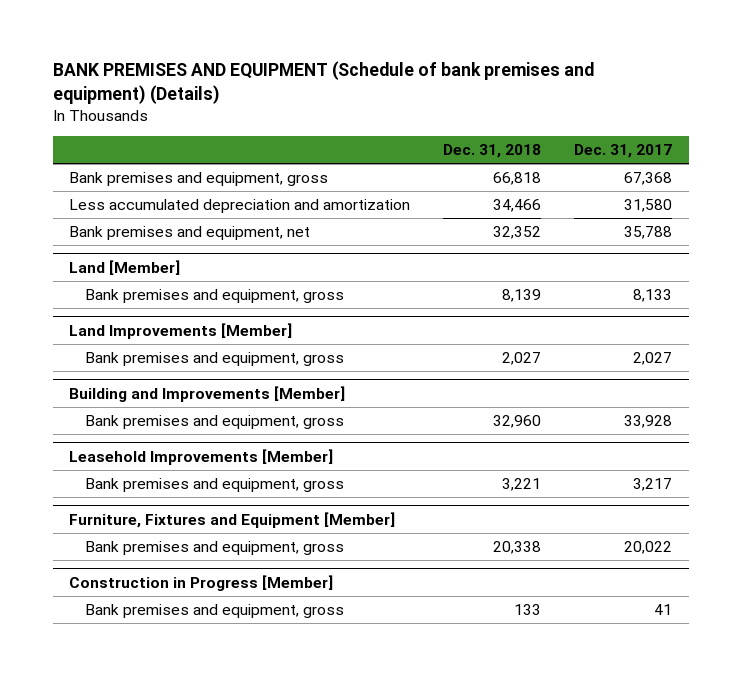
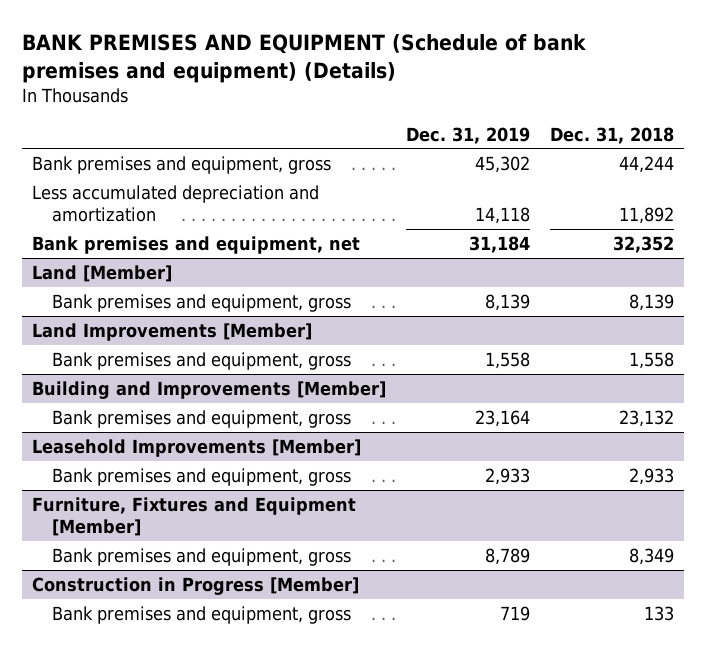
[574,144,673,159] Dec. 31, 2017 -> none
none -> [405,126,530,144] Dec. 31, 2019
[493,171,542,185] 66,818 -> [618,155,674,173] 44,244
[493,198,542,212] 34,466 -> [618,207,674,225] 11,892
[502,351,542,365] 2,027 -> [628,351,674,369] 1,558
[493,414,542,428] 32,960 -> [618,409,674,427] 23,132
[502,477,542,491] 3,221 -> [628,467,674,485] 2,933
[493,540,542,554] 20,338 -> [628,547,674,565] 8,349

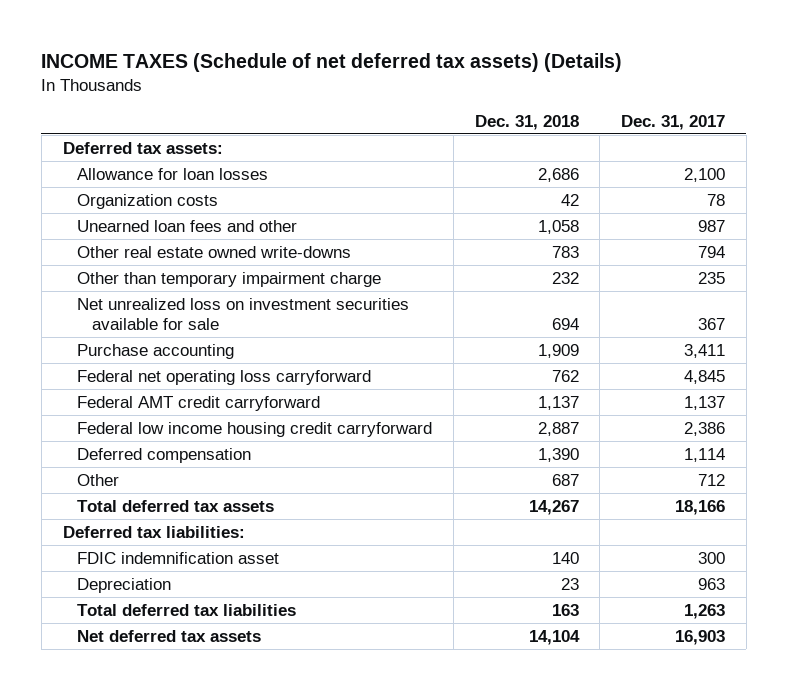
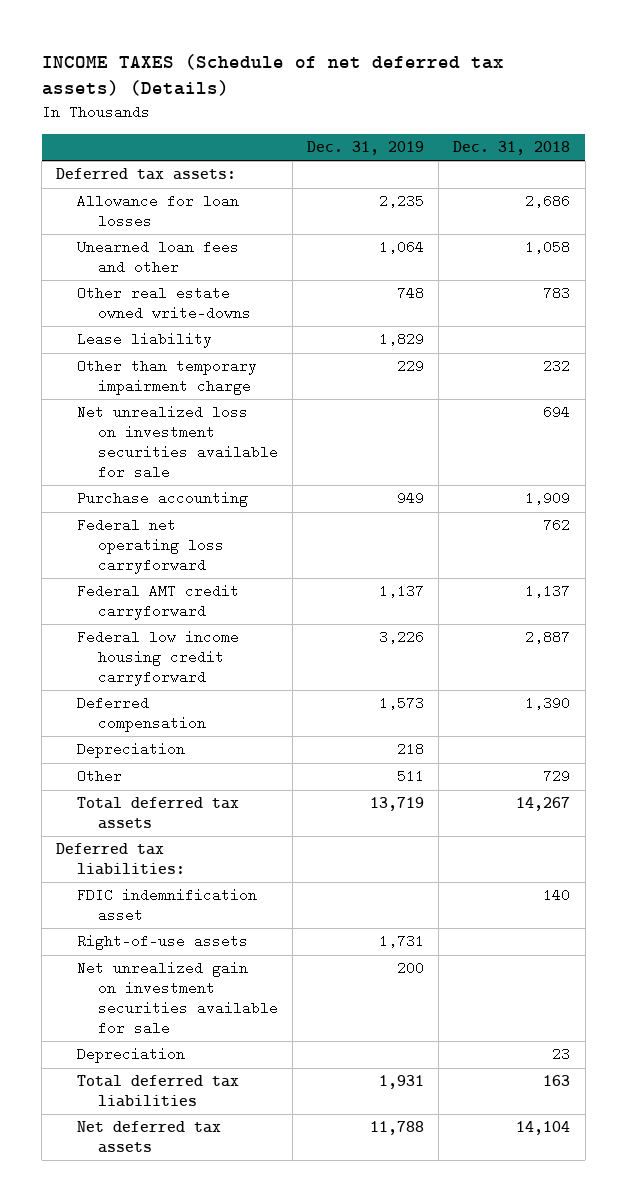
[621,114,726,130] Dec. 31, 2017 -> none
none -> [307,141,425,156] Dec. 31, 2019
[77,193,219,209] Organization costs -> none
none -> [77,332,213,349] Lease liability
none -> [77,742,186,759] Depreciation
[551,473,579,486] 687 -> [543,769,571,784] 729
none -> [77,934,249,951] Right-of-use assets
none -> [77,961,278,1035] Net unrealized gain on investment securities available for sale

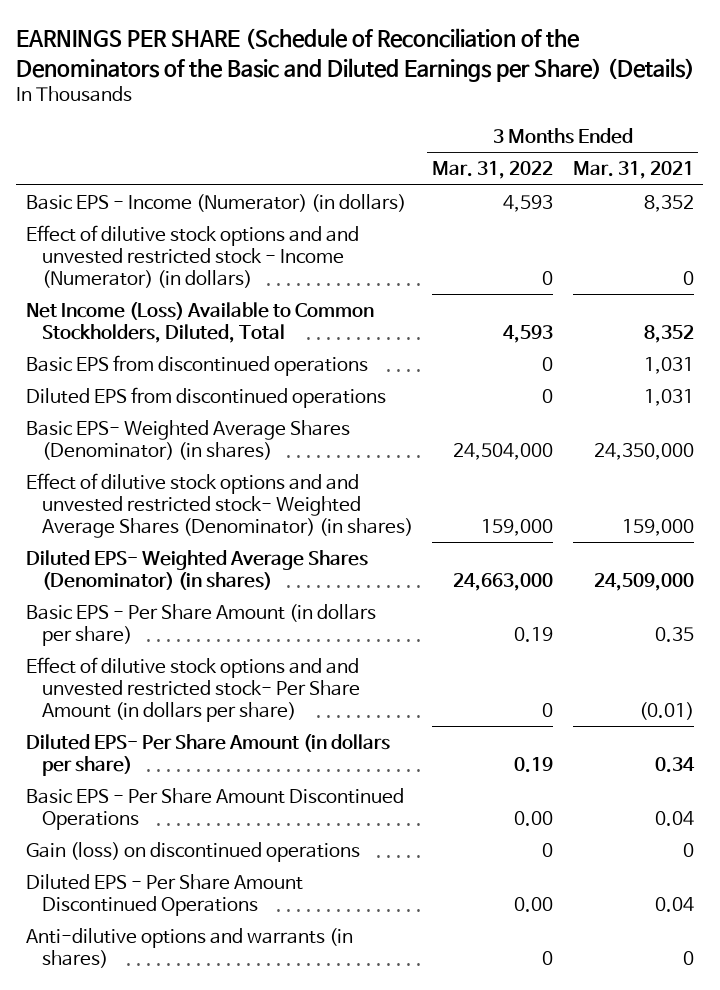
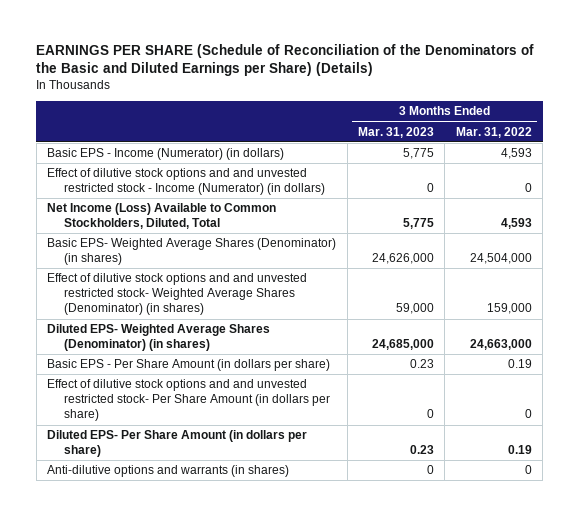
[572,161,694,180] Mar. 31, 2021 -> none
none -> [357,126,434,138] Mar. 31, 2023
[25,354,368,376] Basic EPS from discontinued operations -> none
[25,386,386,408] Diluted EPS from discontinued operations -> none
[25,787,404,830] Basic EPS - Per Share Amount Discontinued Operations -> none
[25,841,360,862] Gain (loss) on discontinued operations -> none
[25,873,303,916] Diluted EPS - Per Share Amount Discontinued Operations -> none

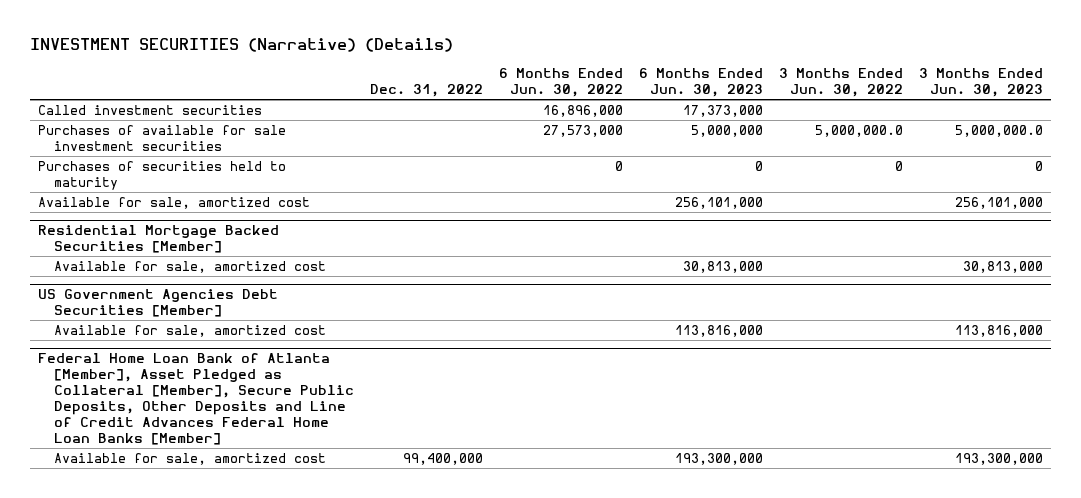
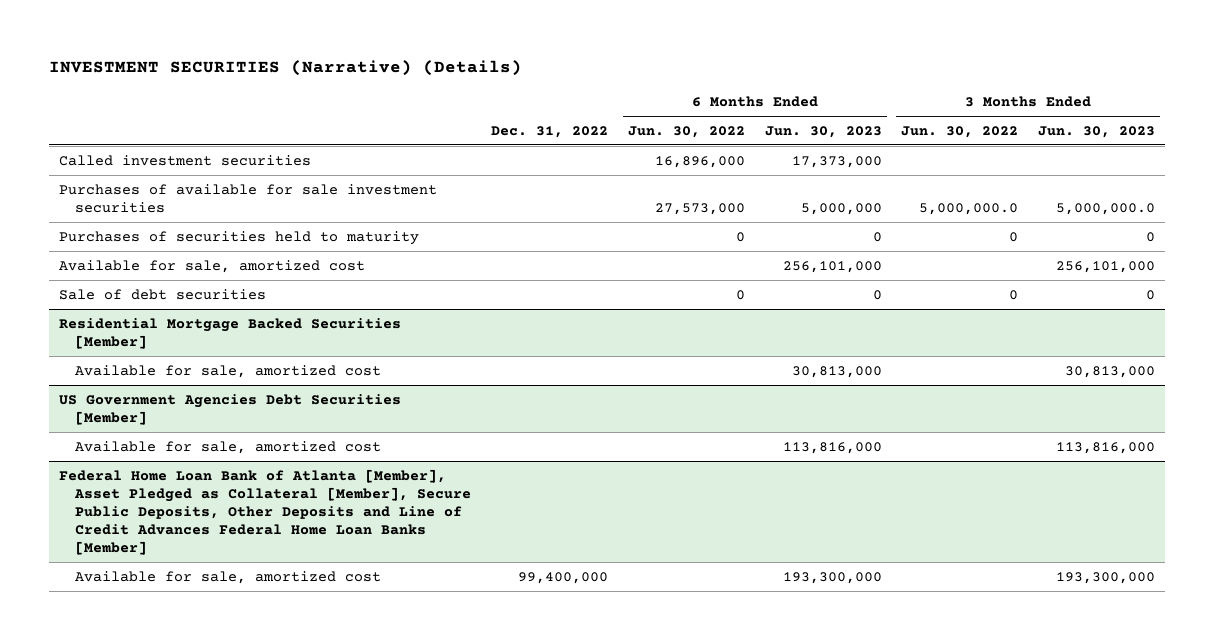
none -> [58,288,266,300] Sale of debt securities

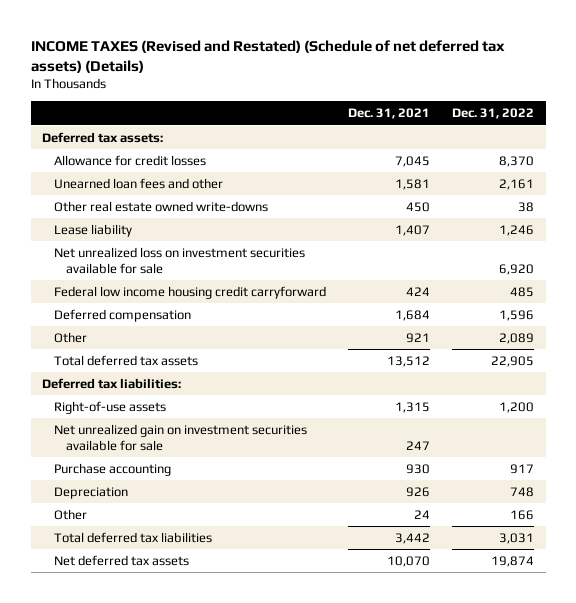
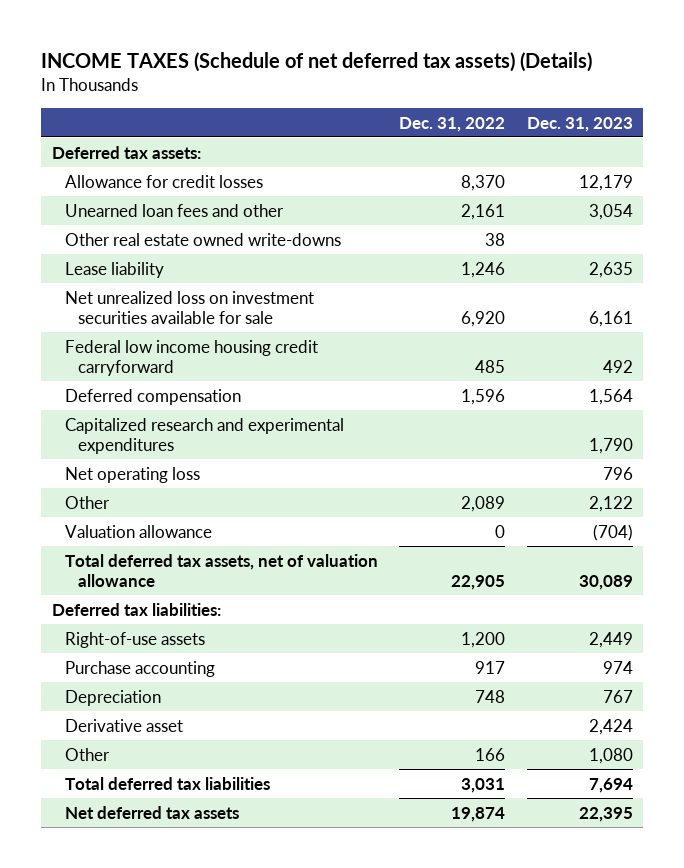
[30,39,505,73] INCOME TAXES (Revised and Restated) (Schedule of net deferred tax assets) (Details) -> [41,51,593,72] INCOME TAXES (Schedule of net deferred tax assets) (Details)
[348,108,431,120] Dec. 31, 2021 -> none
none -> [526,116,633,132] Dec. 31, 2023
none -> [65,417,345,455] Capitalized research and experimental expenditures
none -> [65,466,201,483] Net operating loss
none -> [65,524,213,538] Valuation allowance
[54,354,199,366] Total deferred tax assets -> [65,553,379,588] Total deferred tax assets, net of valuation allowance
[54,423,308,451] Net unrealized gain on investment securities available for sale -> none
none -> [65,718,184,732] Derivative asset

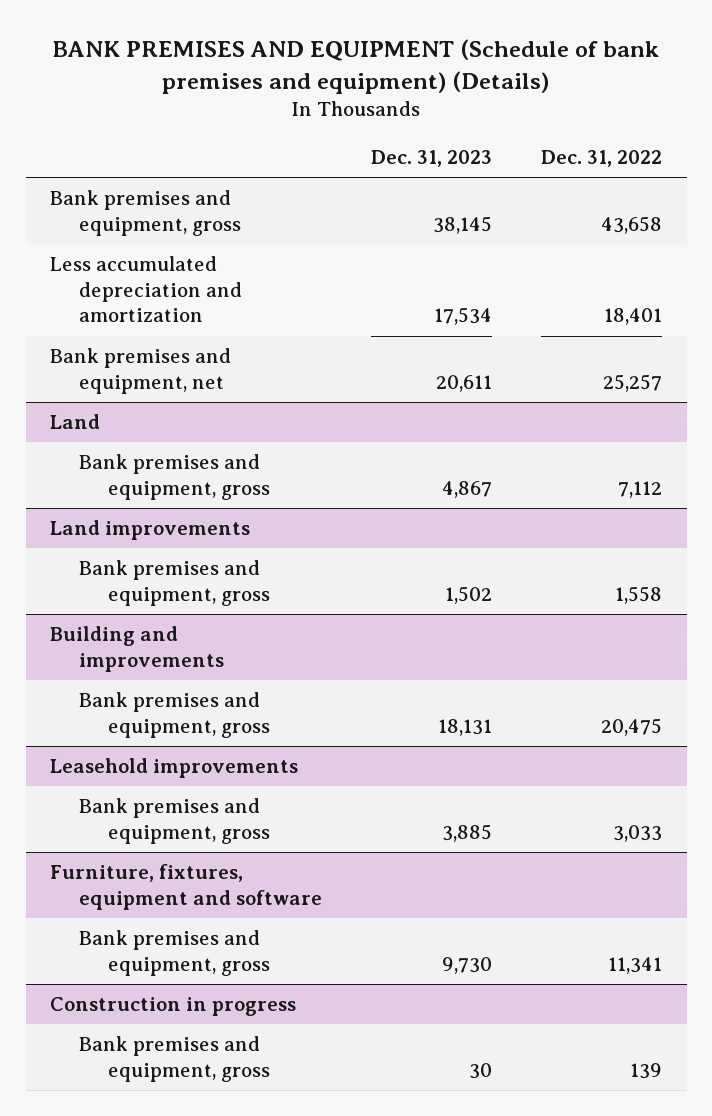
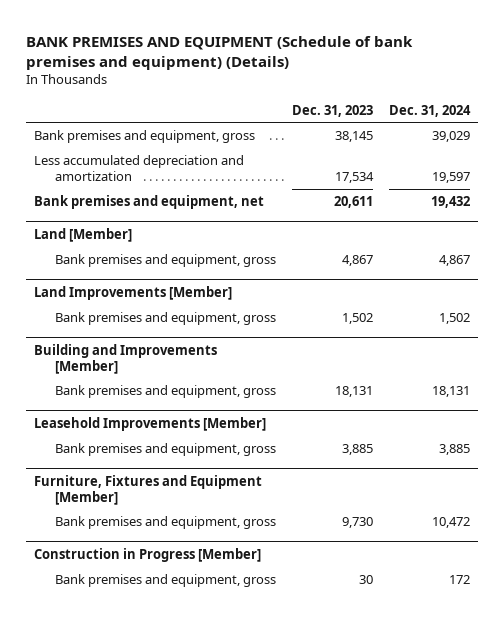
[541,150,663,168] Dec. 31, 2022 -> none
none -> [388,104,471,117] Dec. 31, 2024
[50,414,101,430] Land -> [34,228,133,243] Land [Member]
[50,520,251,541] Land improvements -> [34,286,233,301] Land Improvements [Member]
[50,626,225,672] Building and improvements -> [34,344,218,374] Building and Improvements [Member]
[50,758,299,779] Leasehold improvements -> [34,417,267,432] Leasehold Improvements [Member]
[50,864,323,910] Furniture, fixtures, equipment and software -> [34,475,263,505] Furniture, Fixtures and Equipment [Member]
[50,997,297,1017] Construction in progress -> [34,548,262,563] Construction in Progress [Member]

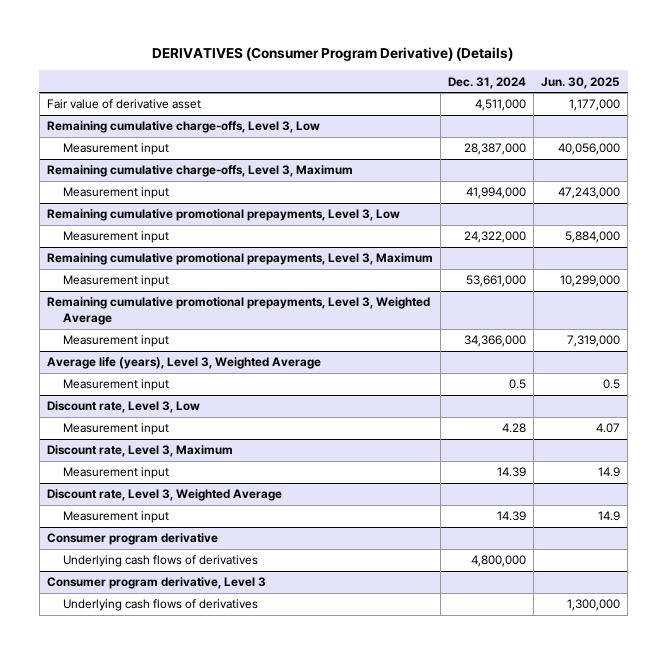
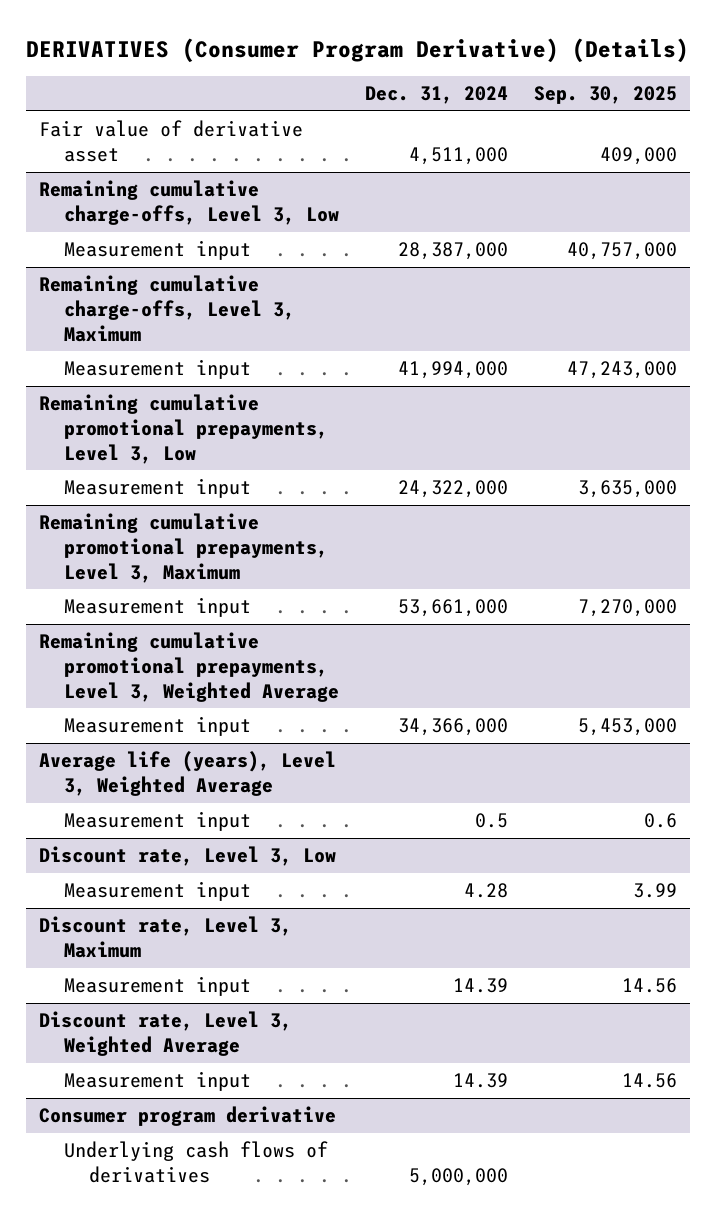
[541,76,621,89] Jun. 30, 2025 -> none
none -> [534,86,678,105] Sep. 30, 2025
[46,577,266,590] Consumer program derivative, Level 3 -> none
[63,599,259,612] Underlying cash flows of derivatives -> none
[470,555,526,568] 4,800,000 -> [409,1167,509,1186] 5,000,000

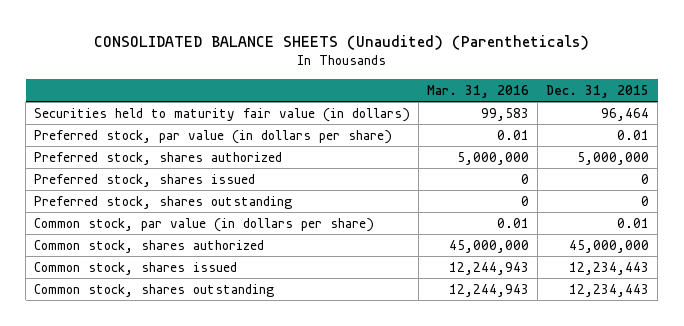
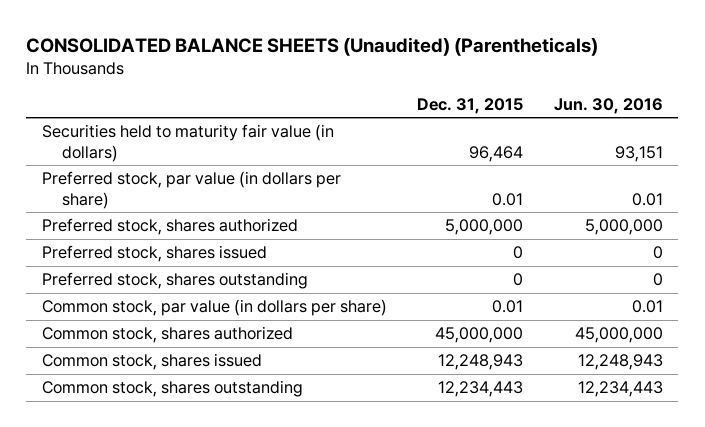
[427,84,530,98] Mar. 31, 2016 -> none
none -> [554,97,664,114] Jun. 30, 2016
[569,261,650,275] 12,234,443 -> [438,354,524,371] 12,248,943

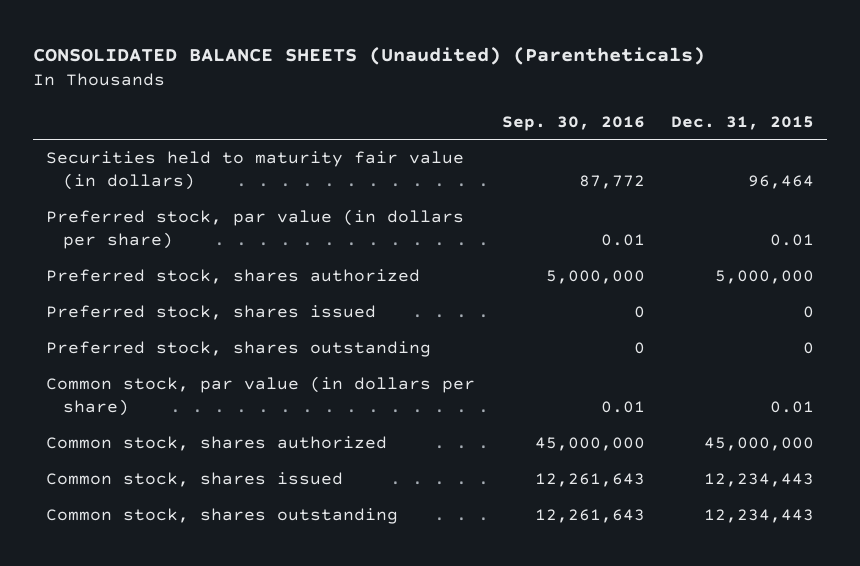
[554,97,664,114] Jun. 30, 2016 -> none
none -> [501,115,645,131] Sep. 30, 2016
[438,354,524,371] 12,248,943 -> [704,473,815,488] 12,234,443

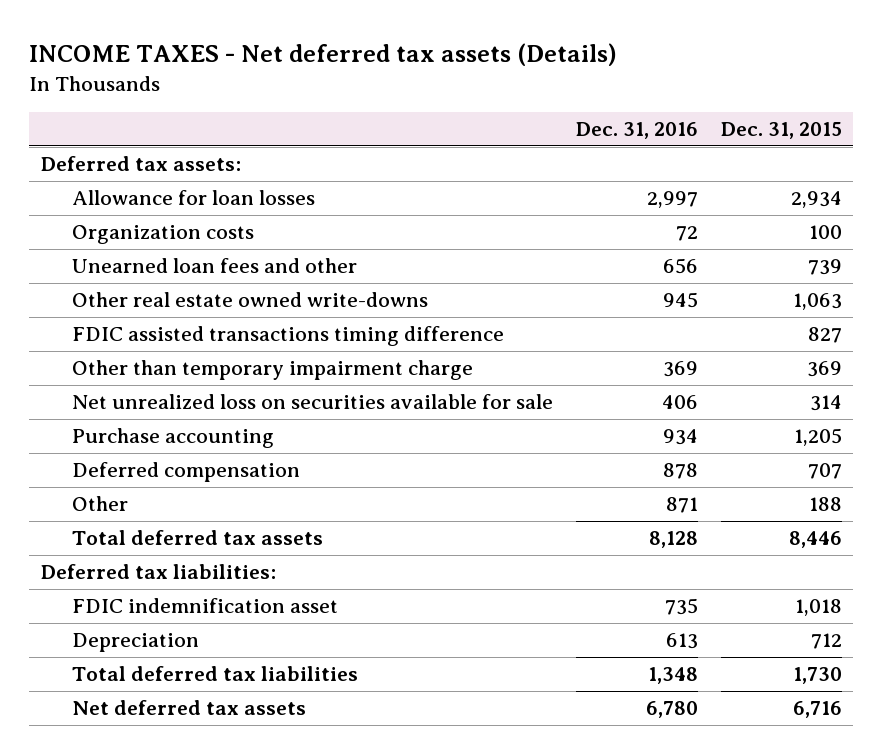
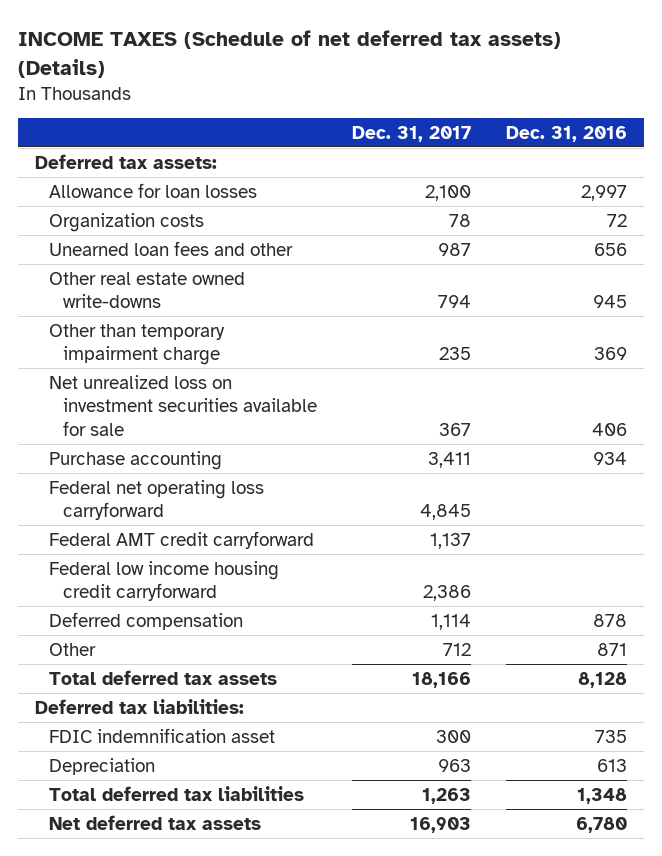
[29,43,618,67] INCOME TAXES - Net deferred tax assets (Details) -> [18,30,562,78] INCOME TAXES (Schedule of net deferred tax assets) (Details)
[720,121,842,139] Dec. 31, 2015 -> none
none -> [352,125,472,142] Dec. 31, 2017
[71,326,504,347] FDIC assisted transactions timing difference -> none
[71,394,553,410] Net unrealized loss on securities available for sale -> [49,374,318,436] Net unrealized loss on investment securities available for sale
none -> [49,479,265,521] Federal net operating loss carryforward
none -> [49,530,315,549] Federal AMT credit carryforward
none -> [49,560,280,602] Federal low income housing credit carryforward

